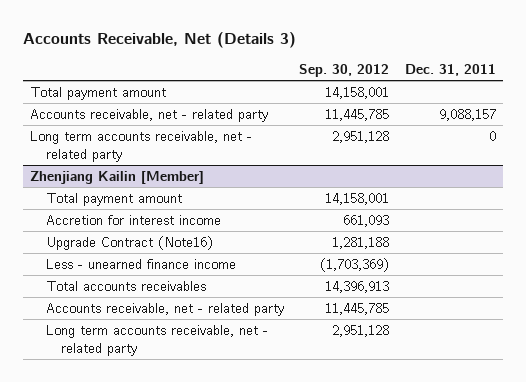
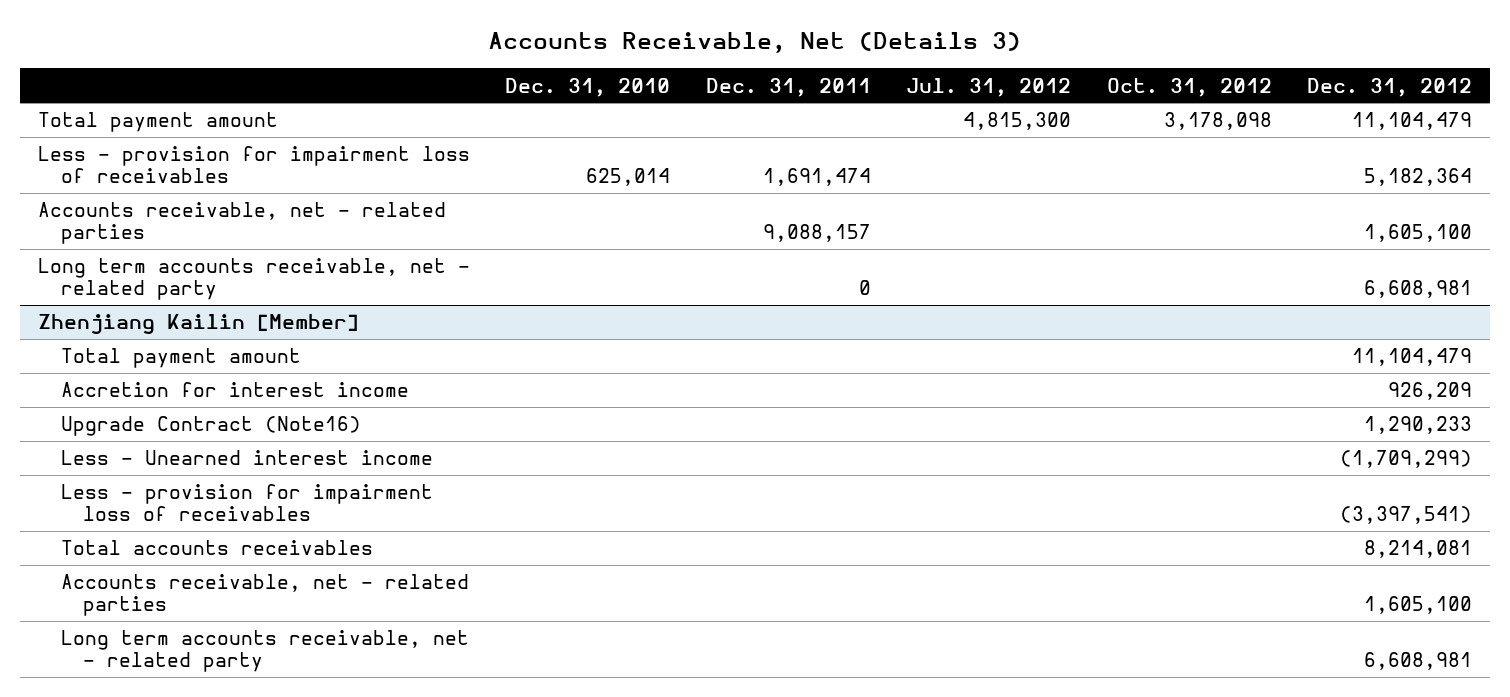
[299,64,390,78] Sep. 30, 2012 -> none
none -> [505,77,671,97] Dec. 31, 2010
none -> [906,77,1072,97] Jul. 31, 2012
none -> [1106,77,1272,97] Oct. 31, 2012
none -> [1307,77,1473,97] Dec. 31, 2012
none -> [37,146,470,184] Less - provision for impairment loss of receivables
[30,108,269,122] Accounts receivable, net - related party -> [37,202,446,245] Accounts receivable, net - related parties
[45,258,236,269] Less - unearned finance income -> [60,450,433,466] Less - Unearned interest income
none -> [60,484,433,522] Less - provision for impairment loss of receivables
[45,302,284,316] Accounts receivable, net - related party -> [60,574,469,617] Accounts receivable, net - related parties

